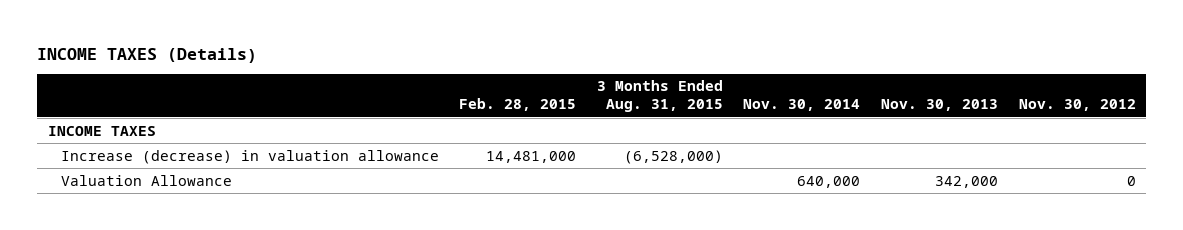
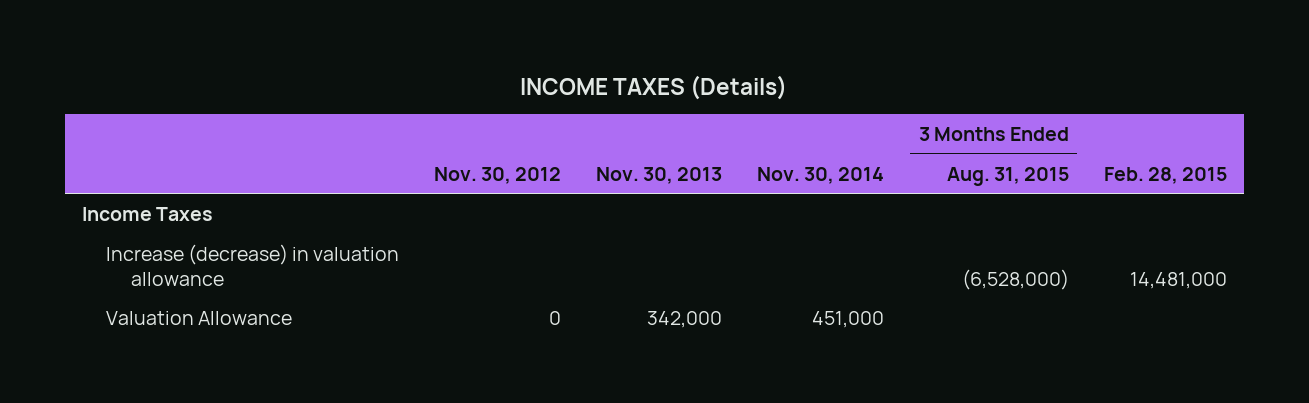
[47,125,156,136] INCOME TAXES -> [82,206,214,221] Income Taxes
[797,175,861,188] 640,000 -> [811,310,884,328] 451,000

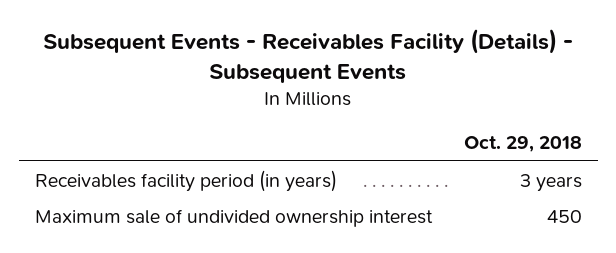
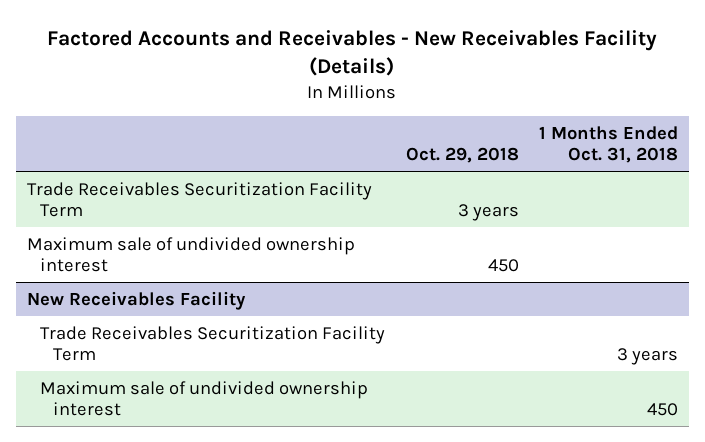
[43,28,574,84] Subsequent Events - Receivables Facility (Details) - Subsequent Events -> [47,29,658,77] Factored Accounts and Receivables - New Receivables Facility (Details)
none -> [539,126,679,164] 1 Months Ended Oct. 31, 2018
[34,169,337,192] Receivables facility period (in years) -> [26,181,372,217] Trade Receivables Securitization Facility Term
none -> [26,290,246,310] New Receivables Facility
none -> [39,325,385,361] Trade Receivables Securitization Facility Term
none -> [39,380,368,416] Maximum sale of undivided ownership interest

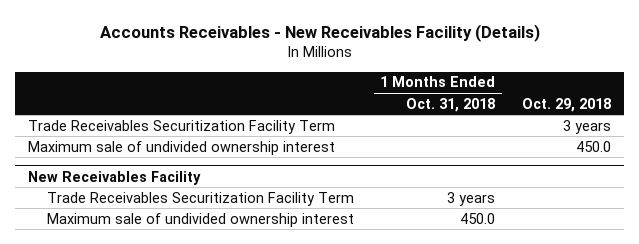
[47,29,658,77] Factored Accounts and Receivables - New Receivables Facility (Details) -> [99,23,540,42] Accounts Receivables - New Receivables Facility (Details)
[487,258,519,272] 450 -> [576,140,612,152] 450.0
[647,402,679,416] 450 -> [460,212,496,224] 450.0

